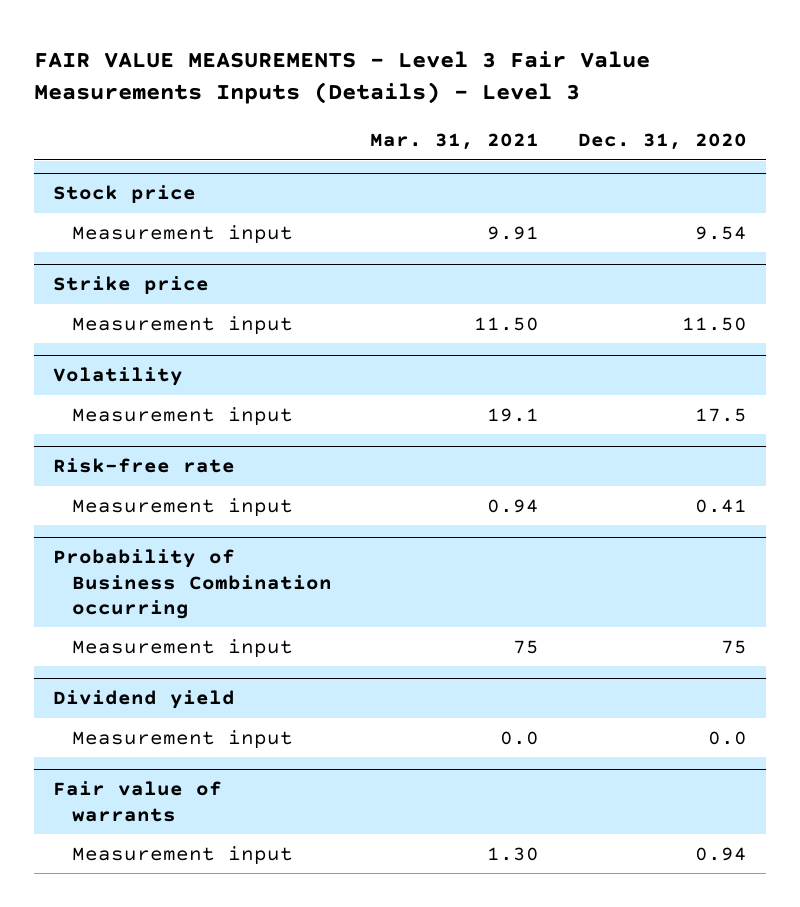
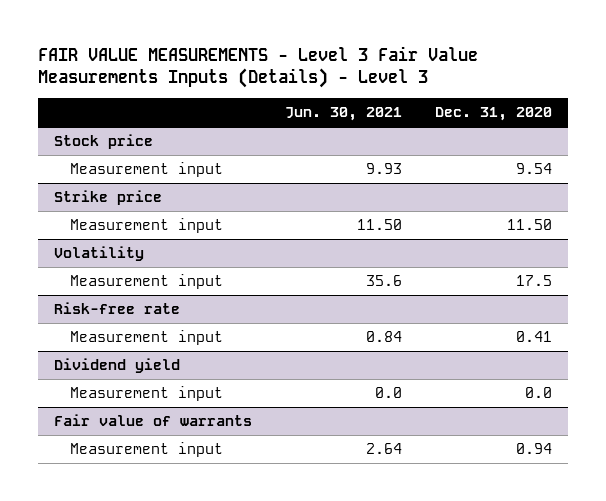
[370,133,540,151] Mar. 31, 2021 -> none
none -> [284,107,402,122] Jun. 30, 2021
[53,549,332,620] Probability of Business Combination occurring -> none
[71,638,293,658] Measurement input -> none

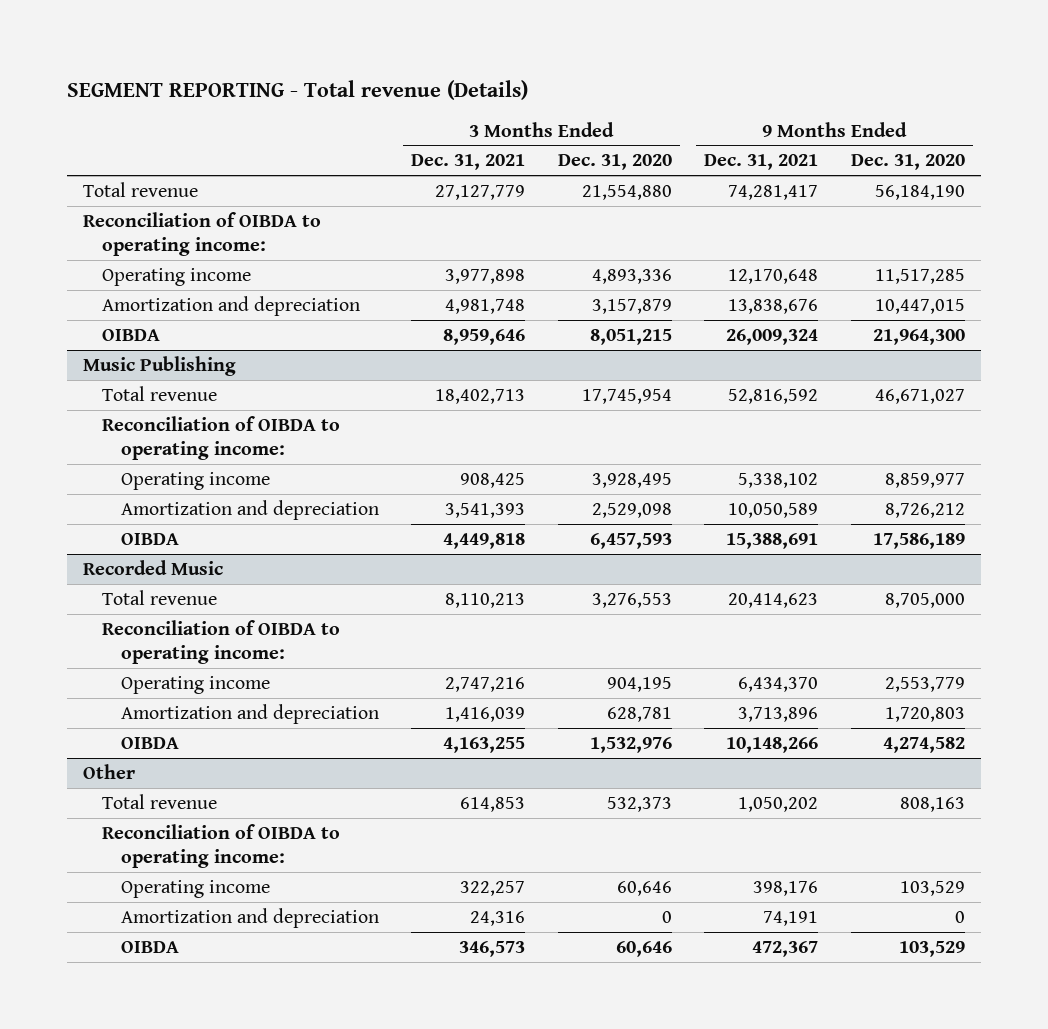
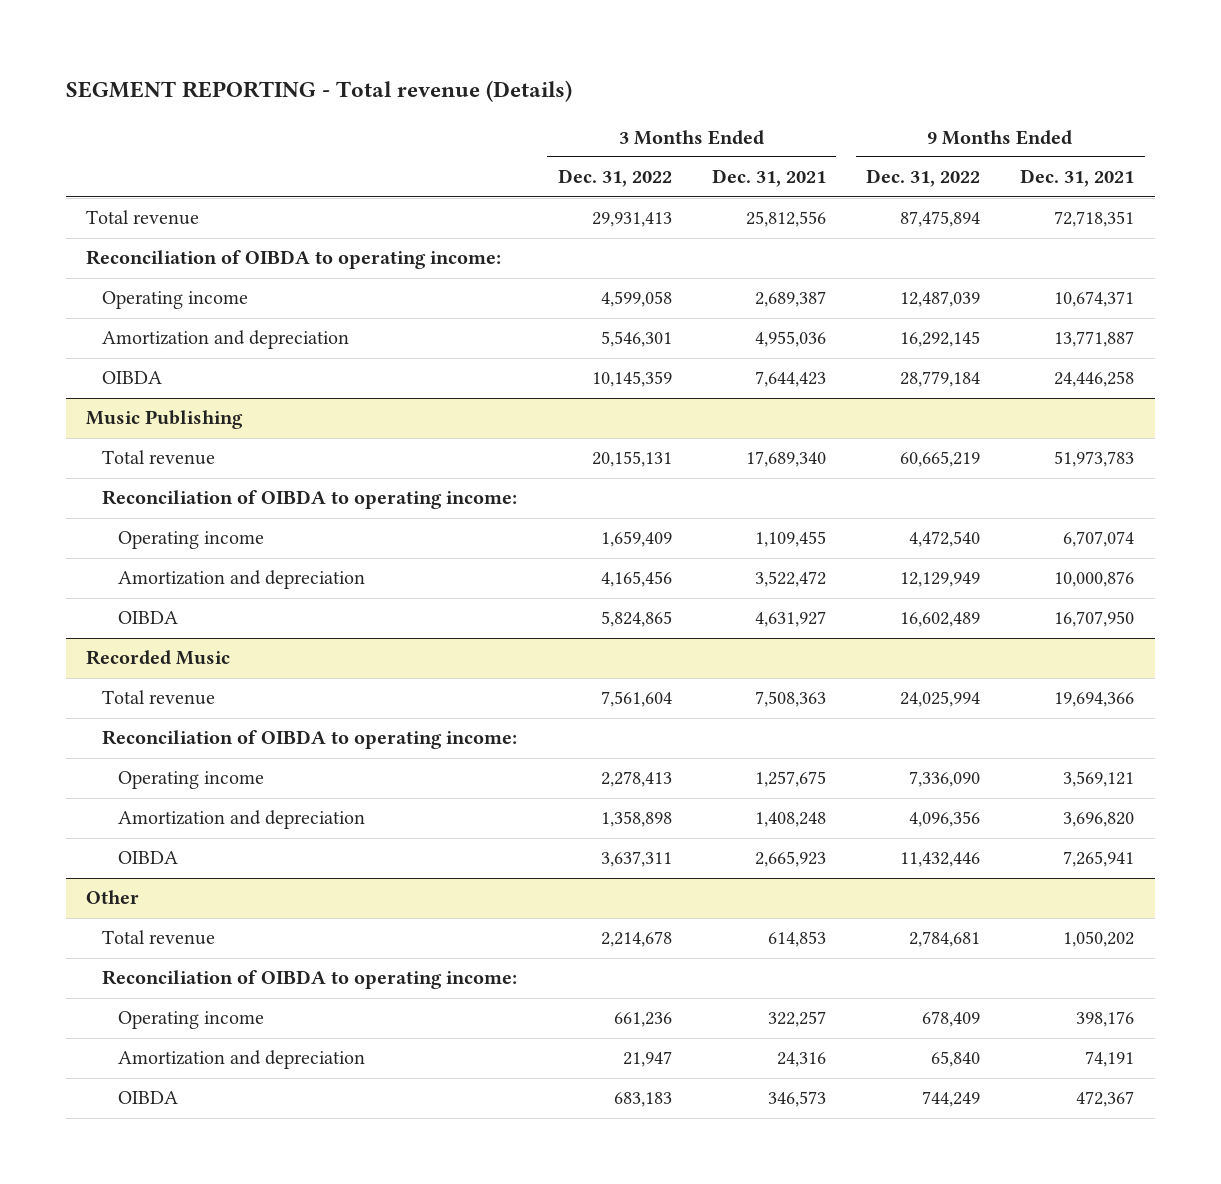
[557,154,672,171] Dec. 31, 2020 -> none
[850,154,965,171] Dec. 31, 2020 -> none
none -> [557,169,672,188] Dec. 31, 2022
none -> [866,169,981,188] Dec. 31, 2022
[435,184,526,200] 27,127,779 -> [745,211,826,228] 25,812,556
[728,184,819,200] 74,281,417 -> [1054,211,1135,228] 72,718,351
[445,268,526,284] 3,977,898 -> [754,291,826,308] 2,689,387
[728,268,819,284] 12,170,648 -> [1054,291,1135,308] 10,674,371
[445,298,526,314] 4,981,748 -> [754,331,826,348] 4,955,036
[728,298,819,314] 13,838,676 -> [1054,331,1135,348] 13,771,887
[443,328,526,345] 8,959,646 -> [754,371,826,388] 7,644,423
[726,328,819,345] 26,009,324 -> [1054,371,1135,388] 24,446,258
[435,388,526,404] 18,402,713 -> [745,451,826,468] 17,689,340
[728,388,819,404] 52,816,592 -> [1054,451,1135,468] 51,973,783
[460,472,526,488] 908,425 -> [754,531,826,548] 1,109,455
[738,472,819,488] 5,338,102 -> [1063,531,1135,548] 6,707,074
[445,502,526,518] 3,541,393 -> [754,571,826,588] 3,522,472
[728,502,819,518] 10,050,589 -> [1054,571,1135,588] 10,000,876
[443,532,526,549] 4,449,818 -> [754,611,826,628] 4,631,927
[726,532,819,549] 15,388,691 -> [1054,611,1135,628] 16,707,950
[445,592,526,608] 8,110,213 -> [754,691,826,708] 7,508,363
[728,592,819,608] 20,414,623 -> [1054,692,1135,708] 19,694,366
[445,676,526,692] 2,747,216 -> [754,771,826,788] 1,257,675
[738,676,819,692] 6,434,370 -> [1063,771,1135,788] 3,569,121
[445,706,526,722] 1,416,039 -> [754,812,826,828] 1,408,248
[738,706,819,722] 3,713,896 -> [1063,812,1135,828] 3,696,820
[443,736,526,753] 4,163,255 -> [754,851,826,868] 2,665,923
[726,736,819,753] 10,148,266 -> [1063,851,1135,868] 7,265,941

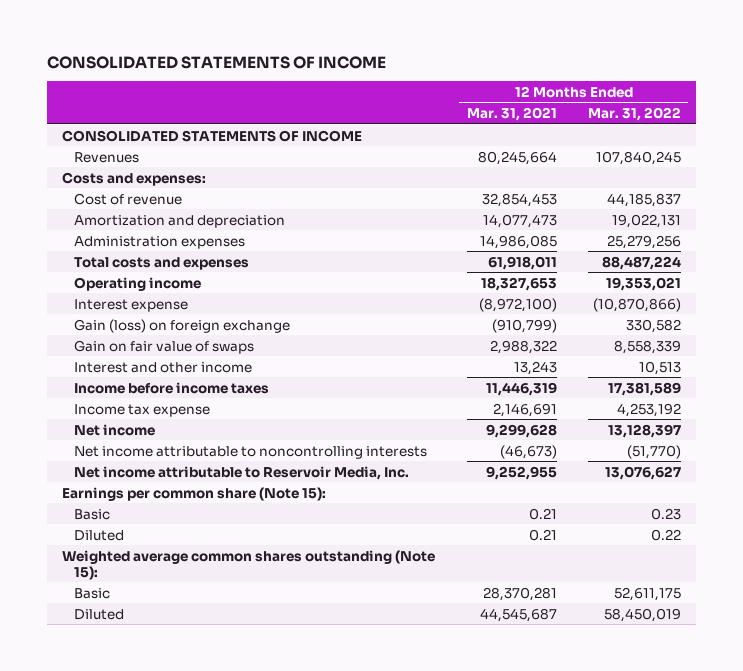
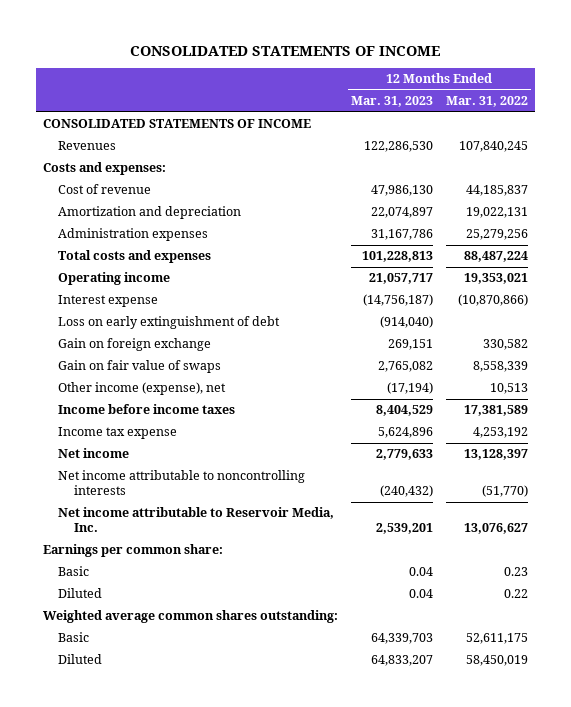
[466,107,557,122] Mar. 31, 2021 -> none
none -> [350,96,433,108] Mar. 31, 2023
none -> [58,316,281,330] Loss on early extinguishment of debt
[74,318,291,333] Gain (loss) on foreign exchange -> [58,338,212,352] Gain on foreign exchange
[74,361,253,373] Interest and other income -> [58,382,227,396] Other income (expense), net
[62,486,327,501] Earnings per common share (Note 15): -> [42,544,223,558] Earnings per common share:
[62,549,436,580] Weighted average common shares outstanding (Note 15): -> [42,610,338,624] Weighted average common shares outstanding:

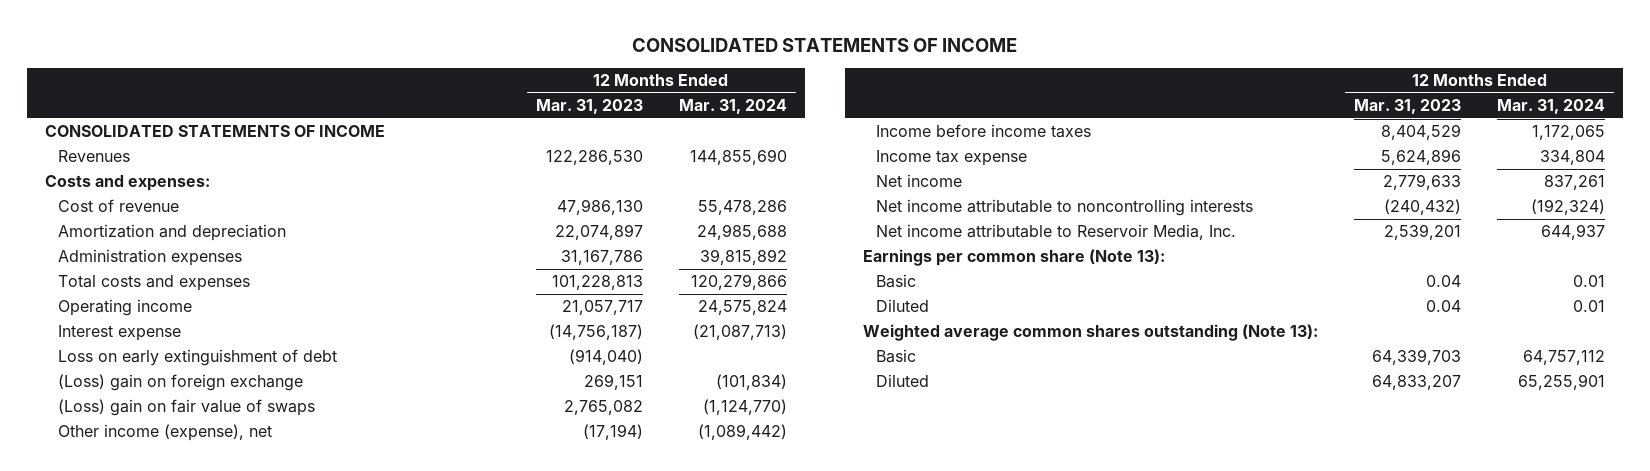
[445,96,528,108] Mar. 31, 2022 -> none
none -> [678,99,787,115] Mar. 31, 2024
[58,338,212,352] Gain on foreign exchange -> [57,374,303,392] (Loss) gain on foreign exchange
[58,360,222,374] Gain on fair value of swaps -> [57,399,315,417] (Loss) gain on fair value of swaps
[42,544,223,558] Earnings per common share: -> [863,249,1166,267] Earnings per common share (Note 13):
[42,610,338,624] Weighted average common shares outstanding: -> [863,324,1319,342] Weighted average common shares outstanding (Note 13):

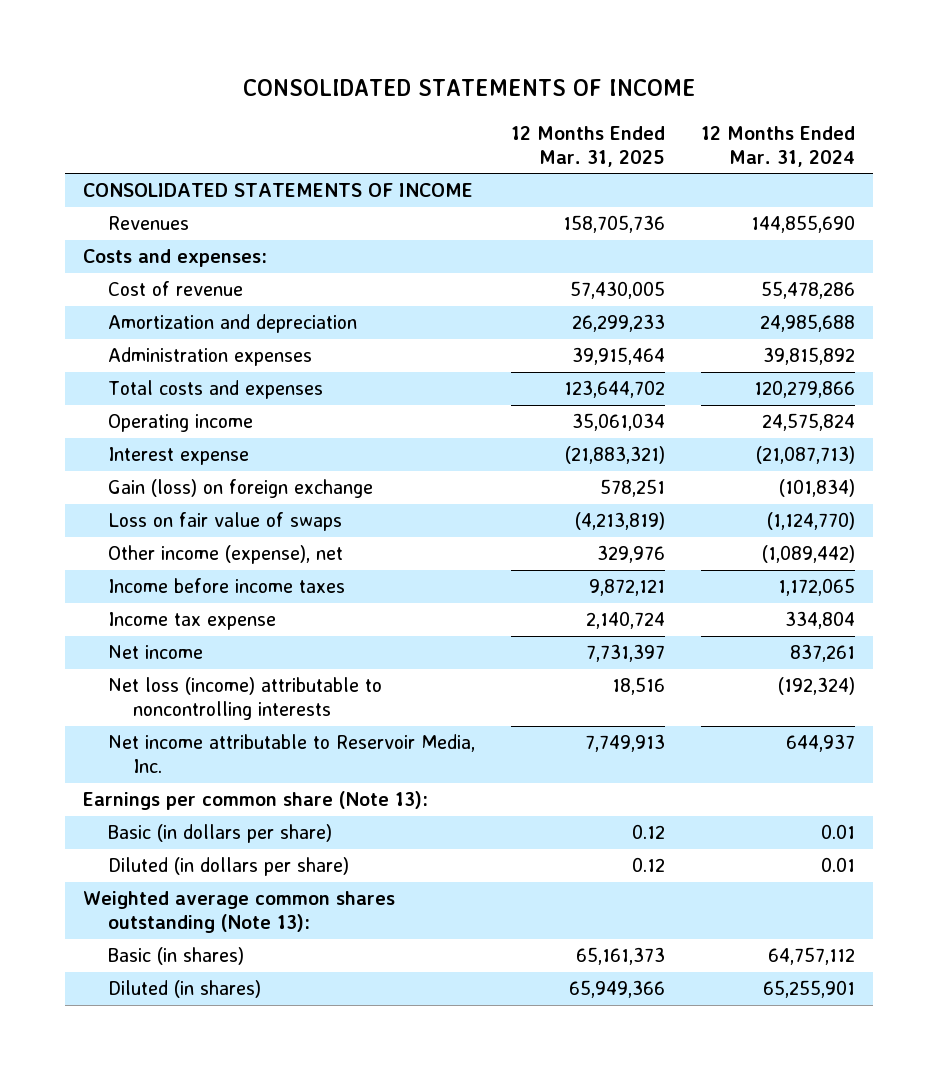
[535,99,643,115] Mar. 31, 2023 -> none
none -> [510,125,665,167] 12 Months Ended Mar. 31, 2025
[57,349,337,367] Loss on early extinguishment of debt -> none
[57,374,303,392] (Loss) gain on foreign exchange -> [107,479,373,499] Gain (loss) on foreign exchange
[57,399,315,417] (Loss) gain on fair value of swaps -> [107,512,342,532] Loss on fair value of swaps
[876,199,1254,217] Net income attributable to noncontrolling interests -> [107,677,382,721] Net loss (income) attributable to noncontrolling interests
[876,274,917,289] Basic -> [107,824,332,844] Basic (in dollars per share)
[876,299,930,313] Diluted -> [107,857,349,877] Diluted (in dollars per share)
[876,349,917,364] Basic -> [107,947,244,966] Basic (in shares)
[876,374,930,388] Diluted -> [107,980,261,999] Diluted (in shares)

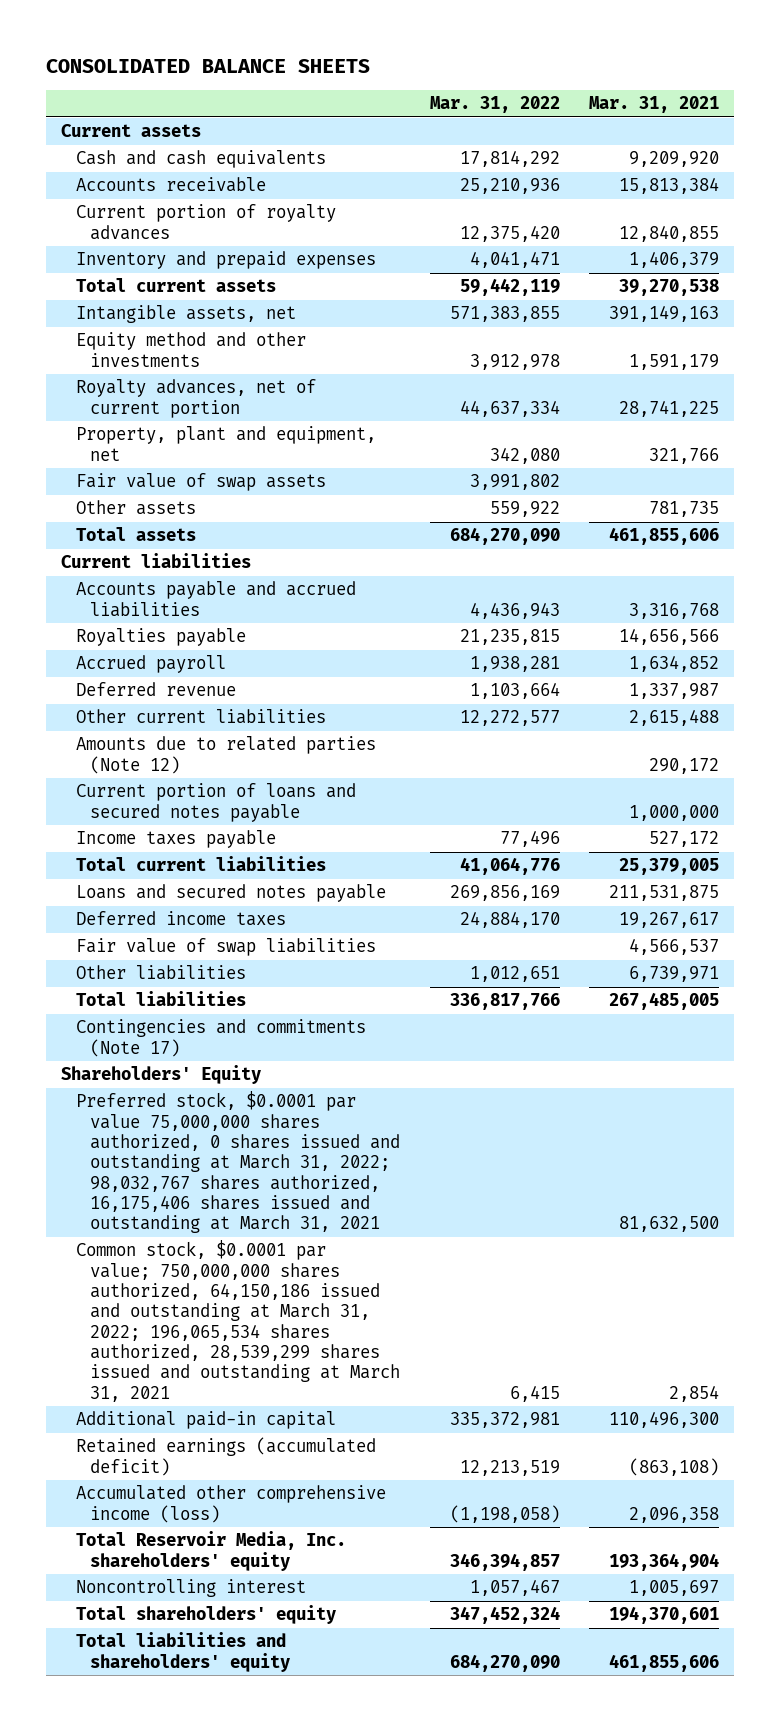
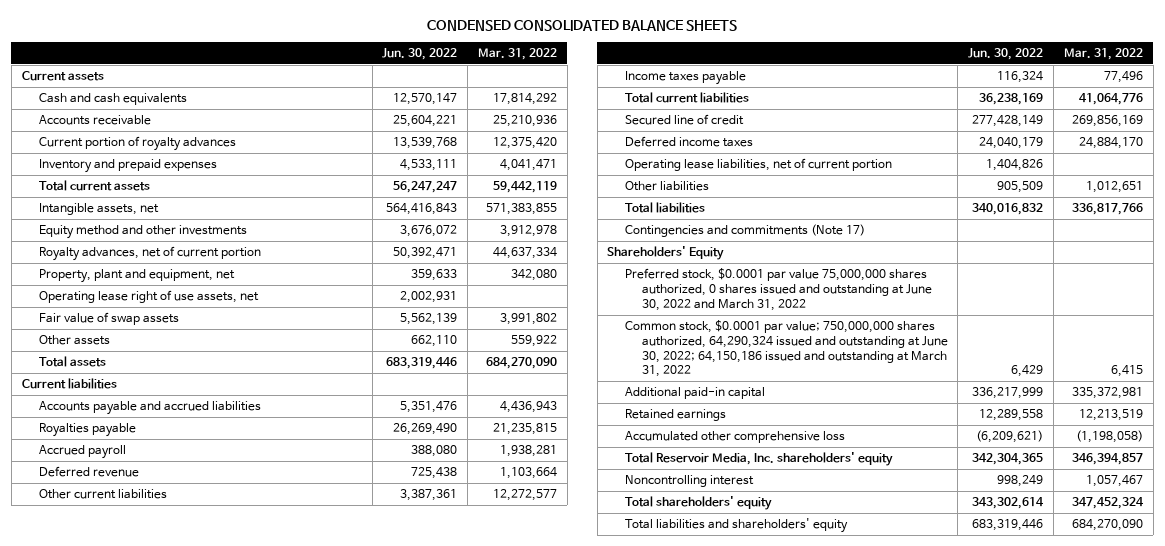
[46,58,371,73] CONSOLIDATED BALANCE SHEETS -> [427,19,738,31] CONDENSED CONSOLIDATED BALANCE SHEETS
[589,96,720,114] Mar. 31, 2021 -> none
none -> [382,48,458,61] Jun. 30, 2022
none -> [38,290,259,304] Operating lease right of use assets, net
[75,736,376,774] Amounts due to related parties (Note 12) -> none
[75,783,356,822] Current portion of loans and secured notes payable -> none
[75,884,386,903] Loans and secured notes payable -> [624,114,744,126] Secured line of credit
[75,938,376,957] Fair value of swap liabilities -> none
none -> [624,158,892,172] Operating lease liabilities, net of current portion
[75,1091,400,1234] Preferred stock, $0.0001 par value 75,000,000 shares authorized, 0 shares issued and outstanding at March 31, 2022; 98,032,767 shares authorized, 16,175,406 shares issued and outstanding at March 31, 2021 -> [624,268,932,311] Preferred stock, $0.0001 par value 75,000,000 shares authorized, 0 shares issued and outstanding at June 30, 2022 and March 31, 2022
[75,1240,400,1402] Common stock, $0.0001 par value; 750,000,000 shares authorized, 64,150,186 issued and outstanding at March 31, 2022; 196,065,534 shares authorized, 28,539,299 shares issued and outstanding at March 31, 2021 -> [624,320,948,378] Common stock, $0.0001 par value; 750,000,000 shares authorized, 64,290,324 issued and outstanding at June 30, 2022; 64,150,186 issued and outstanding at March 31, 2022
[75,1437,376,1476] Retained earnings (accumulated deficit) -> [624,409,726,422] Retained earnings
[75,1485,386,1523] Accumulated other comprehensive income (loss) -> [624,431,845,444] Accumulated other comprehensive loss

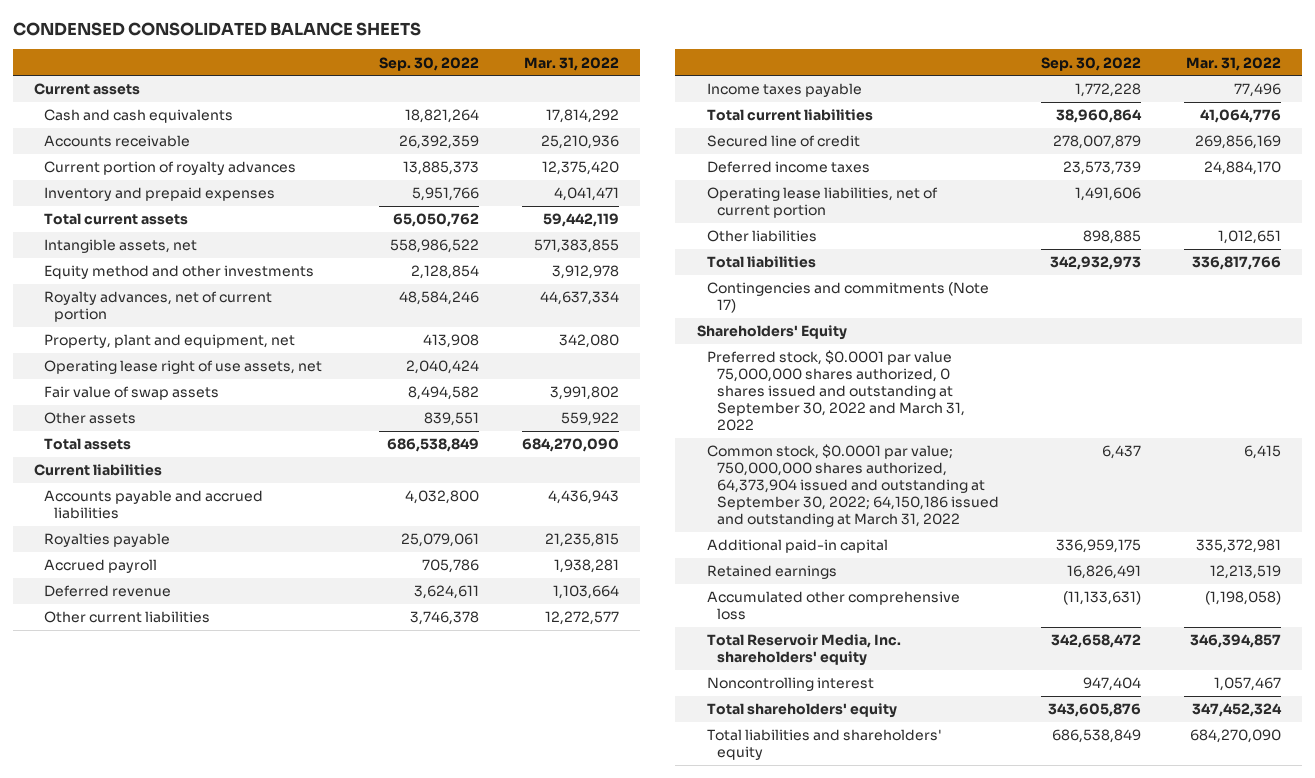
[382,48,458,61] Jun. 30, 2022 -> none
none -> [378,56,479,71] Sep. 30, 2022
[624,268,932,311] Preferred stock, $0.0001 par value 75,000,000 shares authorized, 0 shares issued and outstanding at June 30, 2022 and March 31, 2022 -> [706,350,965,431] Preferred stock, $0.0001 par value 75,000,000 shares authorized, 0 shares issued and outstanding at September 30, 2022 and March 31, 2022
[624,320,948,378] Common stock, $0.0001 par value; 750,000,000 shares authorized, 64,290,324 issued and outstanding at June 30, 2022; 64,150,186 issued and outstanding at March 31, 2022 -> [706,444,999,527] Common stock, $0.0001 par value; 750,000,000 shares authorized, 64,373,904 issued and outstanding at September 30, 2022; 64,150,186 issued and outstanding at March 31, 2022

